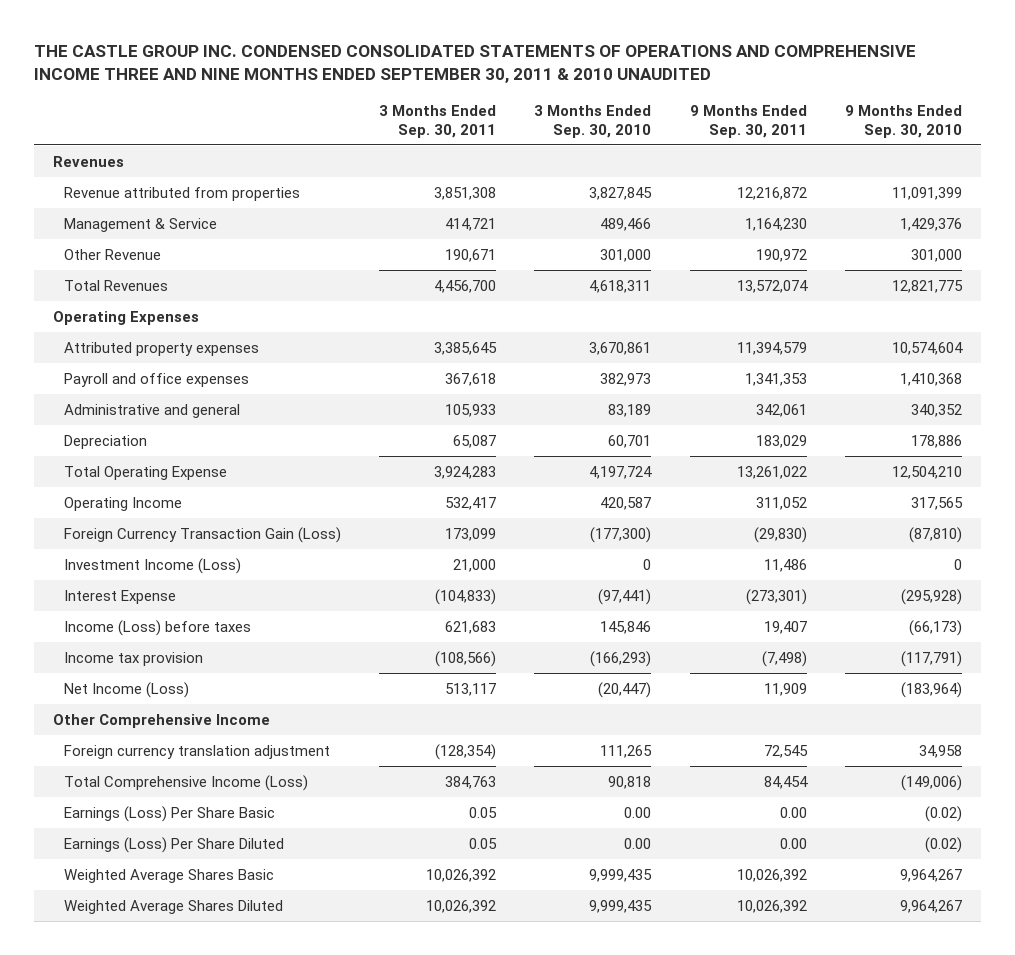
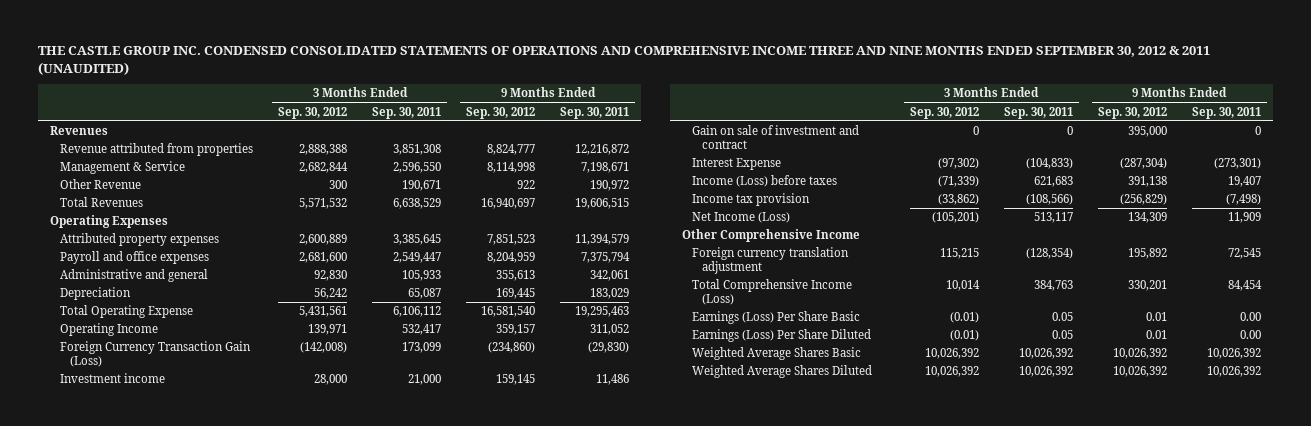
[33,44,916,84] THE CASTLE GROUP INC. CONDENSED CONSOLIDATED STATEMENTS OF OPERATIONS AND COMPREHENSIVE INCOME THREE AND NINE MONTHS ENDED SEPTEMBER 30, 2011 & 2010 UNAUDITED -> [37,46,1210,76] THE CASTLE GROUP INC. CONDENSED CONSOLIDATED STATEMENTS OF OPERATIONS AND COMPREHENSIVE INCOME THREE AND NINE MONTHS ENDED SEPTEMBER 30, 2012 & 2011 (UNAUDITED)
[534,104,652,138] 3 Months Ended Sep. 30, 2010 -> none
[845,104,963,138] 9 Months Ended Sep. 30, 2010 -> none
none -> [278,106,348,119] Sep. 30, 2012
none -> [466,106,536,119] Sep. 30, 2012
[445,217,497,231] 414,721 -> [393,162,442,174] 2,596,550
[744,217,807,231] 1,164,230 -> [580,162,629,174] 7,198,671
[434,279,497,293] 4,456,700 -> [393,198,442,210] 6,638,529
[736,279,808,293] 13,572,074 -> [574,198,629,210] 19,606,515
[445,372,497,386] 367,618 -> [393,252,442,264] 2,549,447
[744,372,807,386] 1,341,353 -> [580,252,630,264] 7,375,794
[434,465,497,479] 3,924,283 -> [393,306,442,318] 6,106,112
[736,465,807,479] 13,261,022 -> [574,306,629,318] 19,295,463
[63,557,241,574] Investment Income (Loss) -> [60,373,166,384] Investment income
none -> [692,125,860,149] Gain on sale of investment and contract

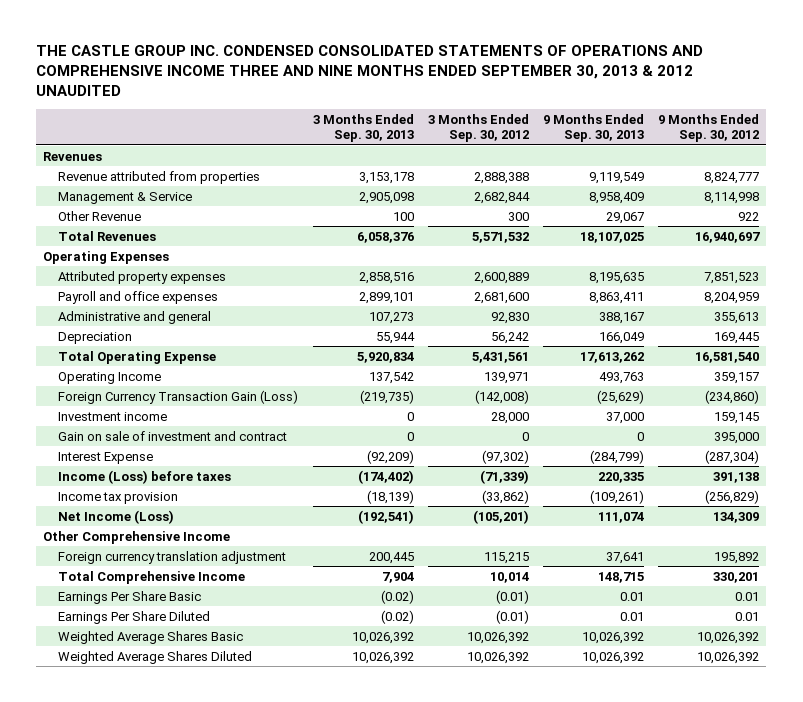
[37,46,1210,76] THE CASTLE GROUP INC. CONDENSED CONSOLIDATED STATEMENTS OF OPERATIONS AND COMPREHENSIVE INCOME THREE AND NINE MONTHS ENDED SEPTEMBER 30, 2012 & 2011 (UNAUDITED) -> [36,45,704,97] THE CASTLE GROUP INC. CONDENSED CONSOLIDATED STATEMENTS OF OPERATIONS AND COMPREHENSIVE INCOME THREE AND NINE MONTHS ENDED SEPTEMBER 30, 2013 & 2012 UNAUDITED
[372,106,442,119] Sep. 30, 2011 -> none
[559,106,629,119] Sep. 30, 2011 -> none
none -> [312,113,414,143] 3 Months Ended Sep. 30, 2013
none -> [543,113,645,143] 9 Months Ended Sep. 30, 2013
[692,279,853,305] Total Comprehensive Income (Loss) -> [58,570,246,584] Total Comprehensive Income
[692,311,861,325] Earnings (Loss) Per Share Basic -> [58,590,202,604] Earnings Per Share Basic
[692,329,872,343] Earnings (Loss) Per Share Diluted -> [58,610,211,624] Earnings Per Share Diluted

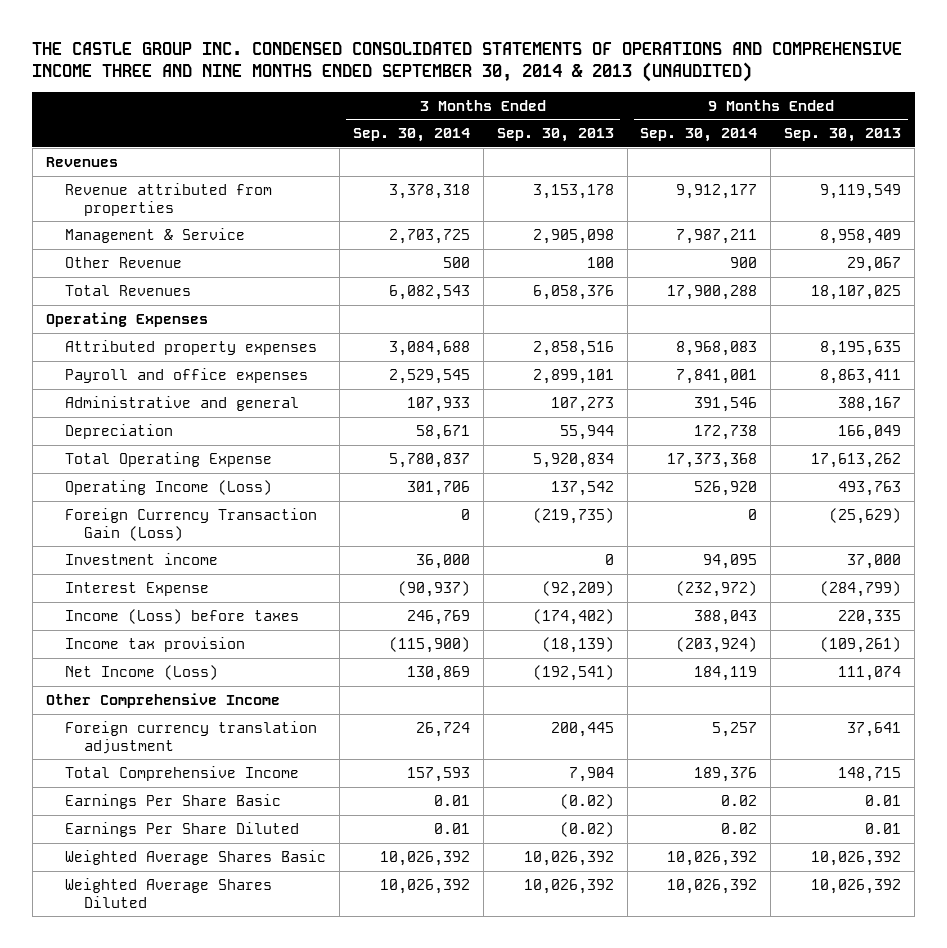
[36,45,704,97] THE CASTLE GROUP INC. CONDENSED CONSOLIDATED STATEMENTS OF OPERATIONS AND COMPREHENSIVE INCOME THREE AND NINE MONTHS ENDED SEPTEMBER 30, 2013 & 2012 UNAUDITED -> [32,41,903,83] THE CASTLE GROUP INC. CONDENSED CONSOLIDATED STATEMENTS OF OPERATIONS AND COMPREHENSIVE INCOME THREE AND NINE MONTHS ENDED SEPTEMBER 30, 2014 & 2013 (UNAUDITED)
[427,113,529,143] 3 Months Ended Sep. 30, 2012 -> none
[658,113,760,143] 9 Months Ended Sep. 30, 2012 -> none
none -> [352,128,470,143] Sep. 30, 2014
none -> [640,128,758,143] Sep. 30, 2014
[58,371,162,384] Operating Income -> [64,479,272,495] Operating Income (Loss)
[58,430,288,441] Gain on sale of investment and contract -> none

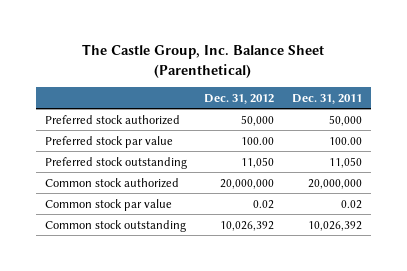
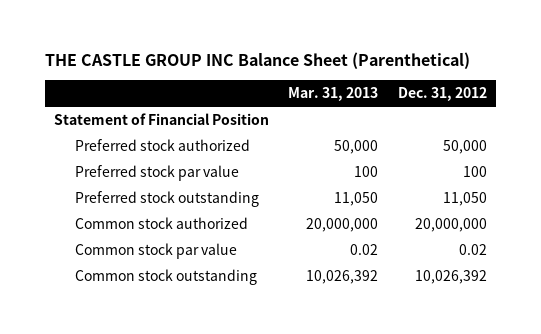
[82,44,325,78] The Castle Group, Inc. Balance Sheet (Parenthetical) -> [44,52,470,70] THE CASTLE GROUP INC Balance Sheet (Parenthetical)
[291,93,362,104] Dec. 31, 2011 -> none
none -> [288,87,379,102] Mar. 31, 2013
none -> [54,113,270,126] Statement of Financial Position
[241,136,275,145] 100.00 -> [462,166,487,178] 100

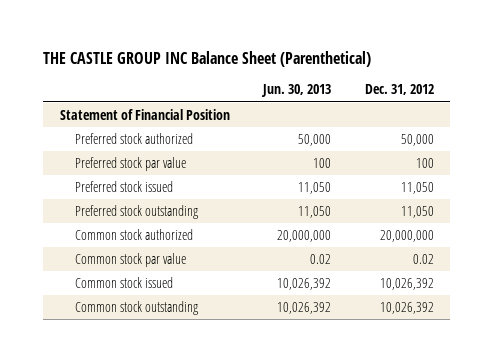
[288,87,379,102] Mar. 31, 2013 -> none
none -> [261,84,332,98] Jun. 30, 2013
none -> [75,181,174,193] Preferred stock issued
none -> [75,277,174,289] Common stock issued

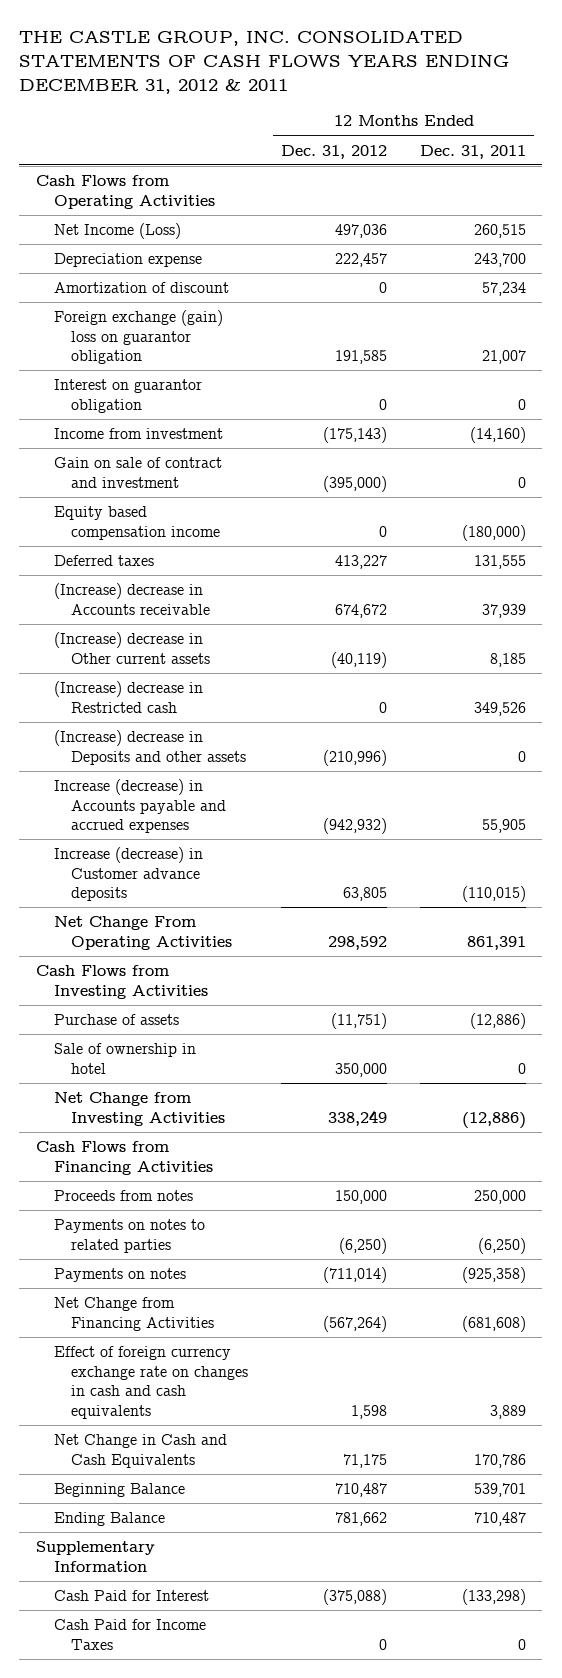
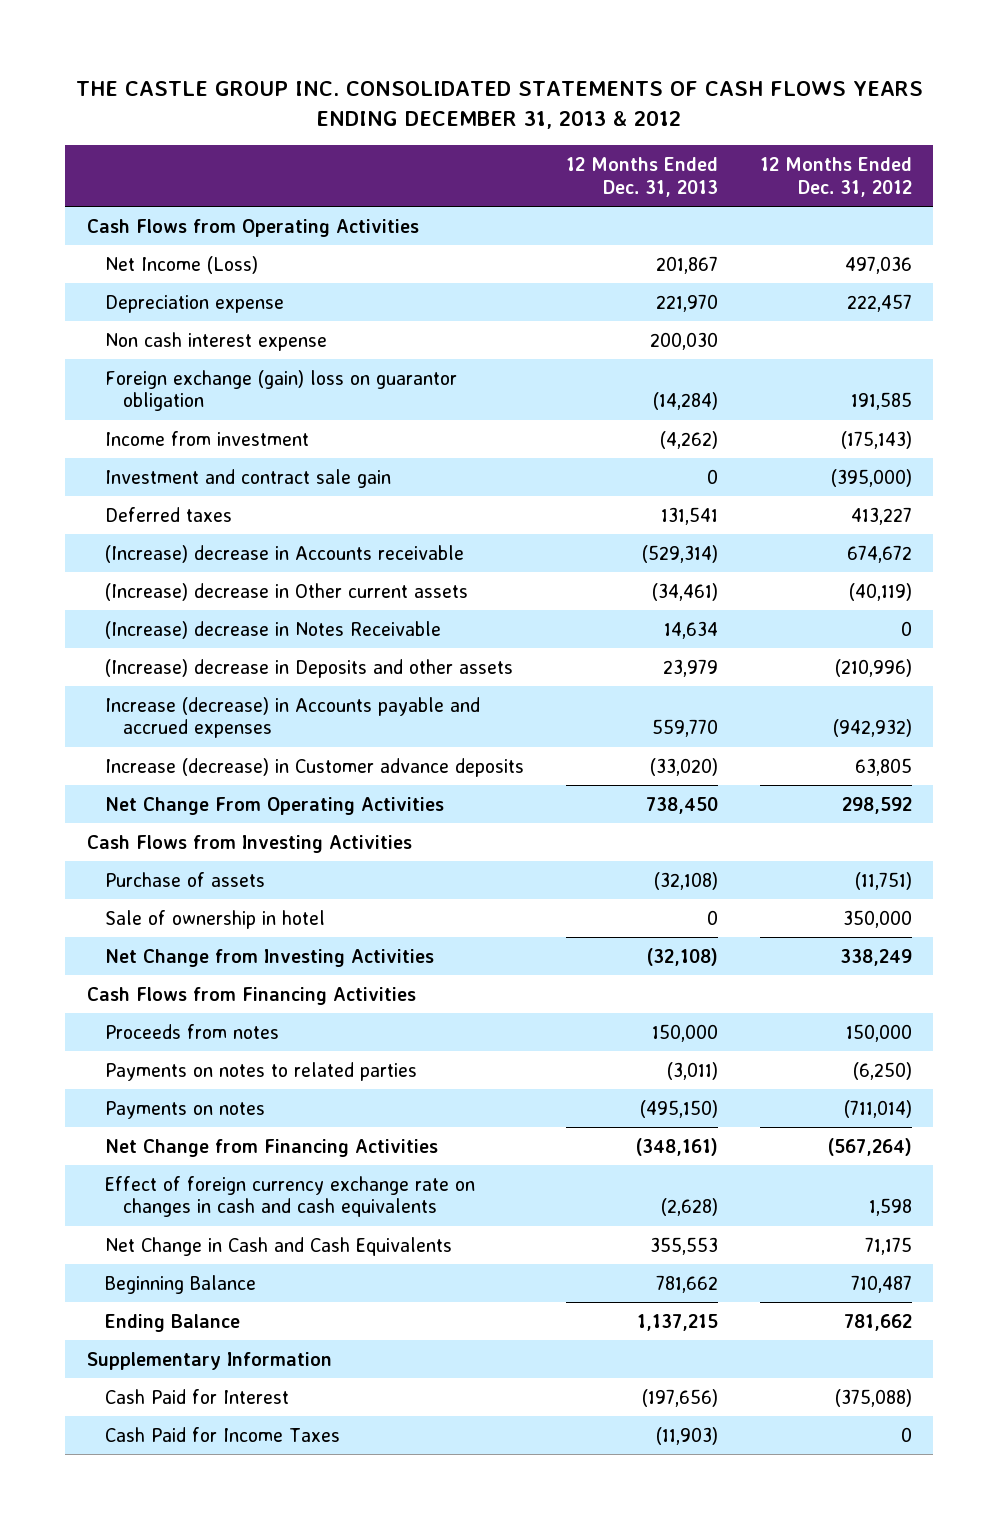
[19,30,510,95] THE CASTLE GROUP, INC. CONSOLIDATED STATEMENTS OF CASH FLOWS YEARS ENDING DECEMBER 31, 2012 & 2011 -> [76,80,924,129] THE CASTLE GROUP INC. CONSOLIDATED STATEMENTS OF CASH FLOWS YEARS ENDING DECEMBER 31, 2013 & 2012
[420,144,527,159] Dec. 31, 2011 -> none
none -> [565,157,718,197] 12 Months Ended Dec. 31, 2013
[53,281,229,293] Amortization of discount -> none
none -> [104,331,327,351] Non cash interest expense
[53,378,202,413] Interest on guarantor obligation -> none
[53,505,221,540] Equity based compensation income -> none
[53,456,222,488] Gain on sale of contract and investment -> [104,468,391,488] Investment and contract sale gain
[53,680,203,713] (Increase) decrease in Restricted cash -> none
none -> [104,620,441,639] (Increase) decrease in Notes Receivable

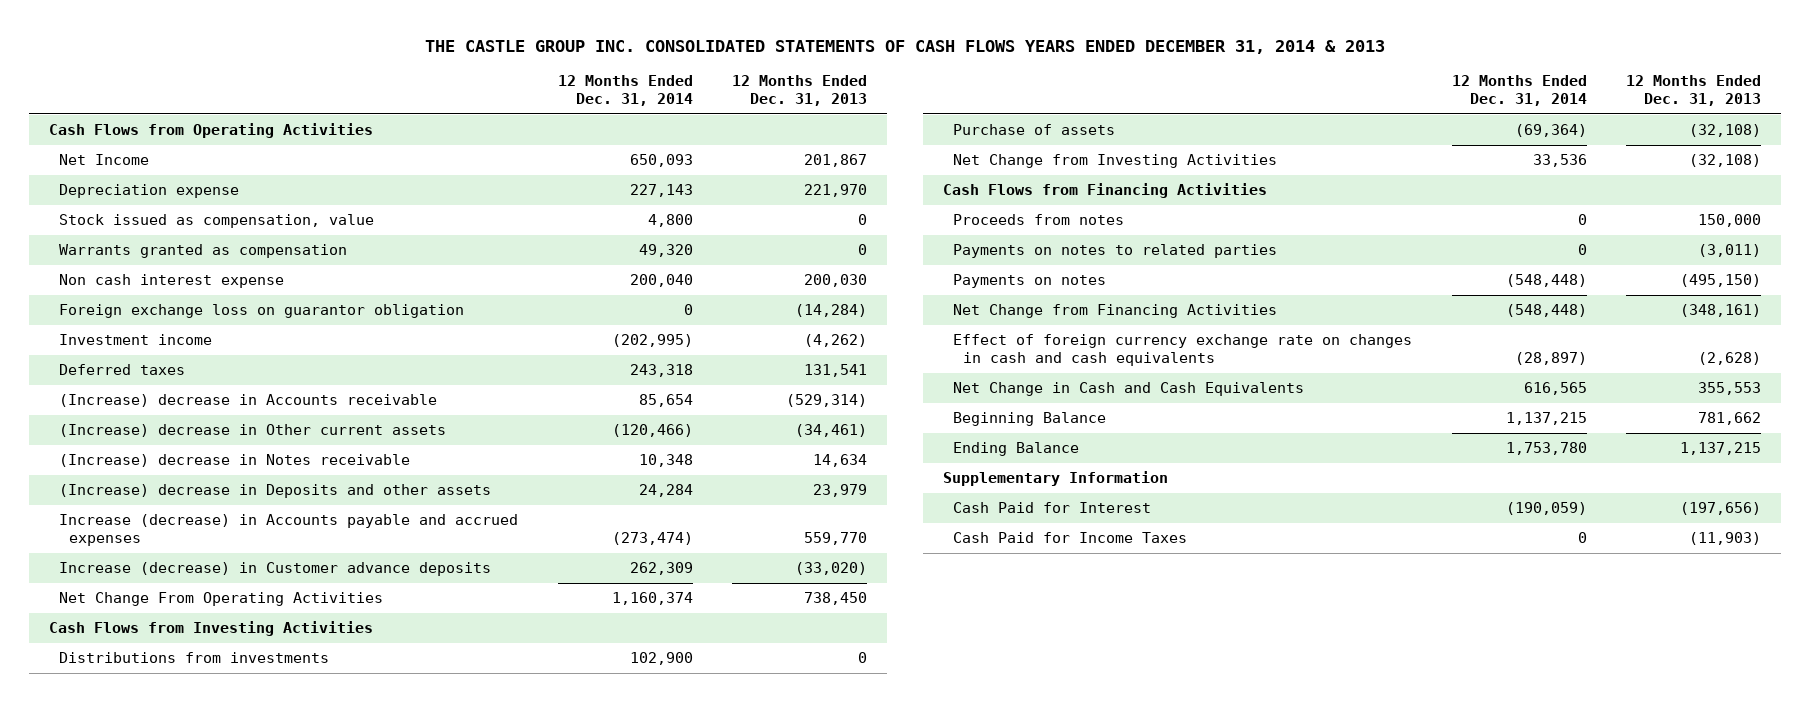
[76,80,924,129] THE CASTLE GROUP INC. CONSOLIDATED STATEMENTS OF CASH FLOWS YEARS ENDING DECEMBER 31, 2013 & 2012 -> [425,39,1386,54] THE CASTLE GROUP INC. CONSOLIDATED STATEMENTS OF CASH FLOWS YEARS ENDED DECEMBER 31, 2014 & 2013
[760,157,913,197] 12 Months Ended Dec. 31, 2012 -> none
none -> [557,75,693,107] 12 Months Ended Dec. 31, 2014
[104,255,258,274] Net Income (Loss) -> [59,154,150,166] Net Income
none -> [59,214,375,229] Stock issued as compensation, value
none -> [59,244,348,259] Warrants granted as compensation
[104,468,391,488] Investment and contract sale gain -> none
[104,369,457,412] Foreign exchange (gain) loss on guarantor obligation -> [59,304,465,319] Foreign exchange loss on guarantor obligation
[104,430,309,446] Income from investment -> [59,334,213,346] Investment income
[104,620,441,639] (Increase) decrease in Notes Receivable -> [59,454,411,468] (Increase) decrease in Notes receivable
none -> [59,652,330,664] Distributions from investments
[104,909,325,929] Sale of ownership in hotel -> none

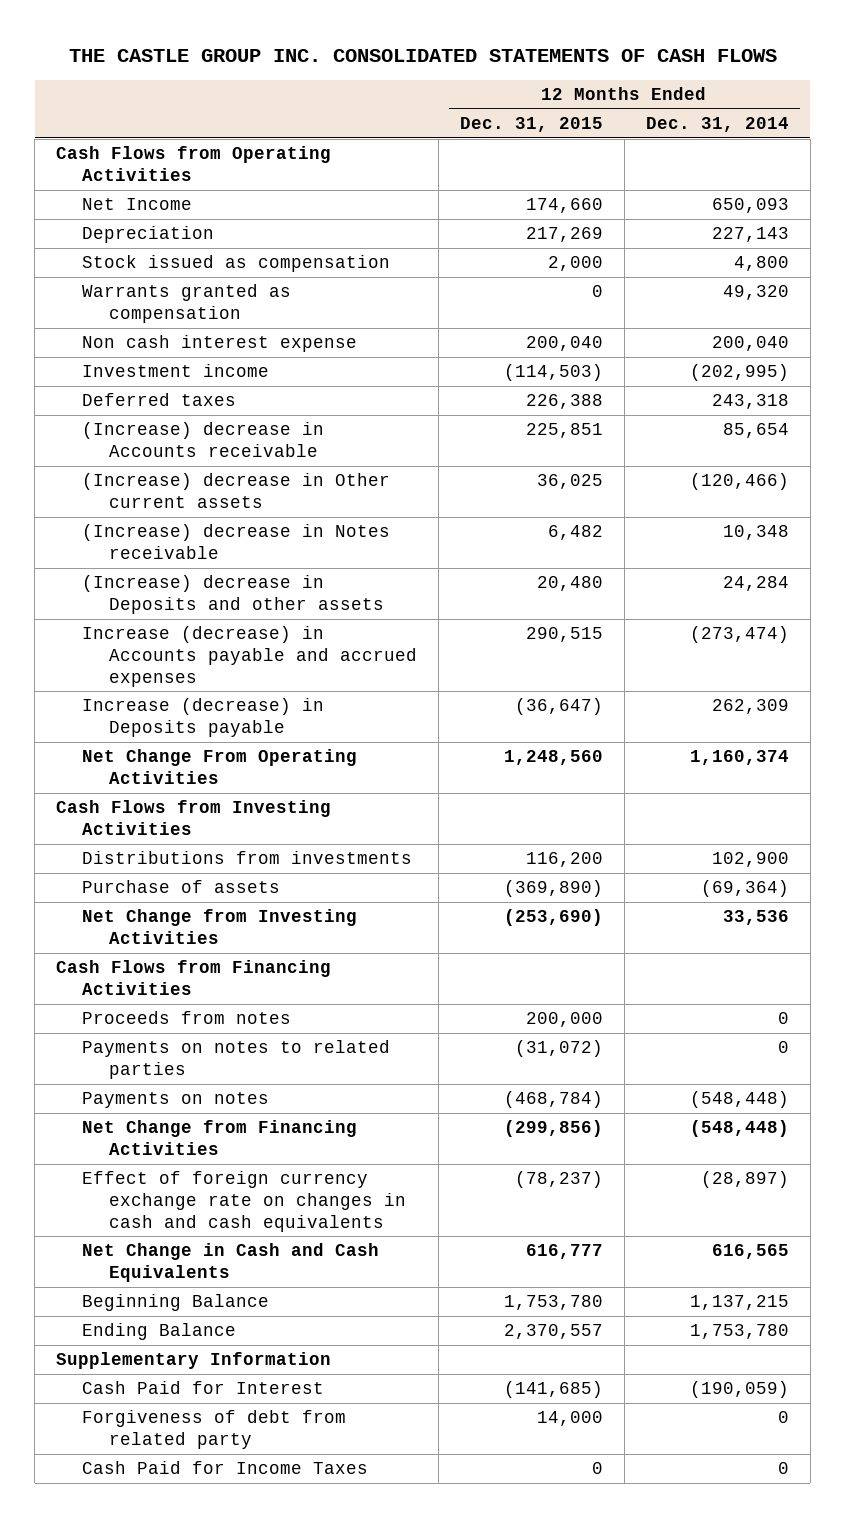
[425,39,1386,54] THE CASTLE GROUP INC. CONSOLIDATED STATEMENTS OF CASH FLOWS YEARS ENDED DECEMBER 31, 2014 & 2013 -> [68,49,777,63] THE CASTLE GROUP INC. CONSOLIDATED STATEMENTS OF CASH FLOWS
[732,75,868,107] 12 Months Ended Dec. 31, 2013 -> none
none -> [459,116,603,132] Dec. 31, 2015
[59,184,240,199] Depreciation expense -> [82,226,215,244] Depreciation
[59,214,375,229] Stock issued as compensation, value -> [82,255,391,273] Stock issued as compensation
[59,304,465,319] Foreign exchange loss on guarantor obligation -> none
[59,562,492,577] Increase (decrease) in Customer advance deposits -> [82,698,325,737] Increase (decrease) in Deposits payable
none -> [82,1410,347,1449] Forgiveness of debt from related party

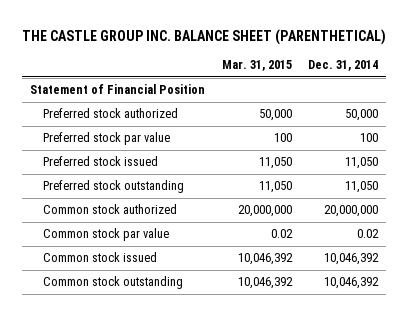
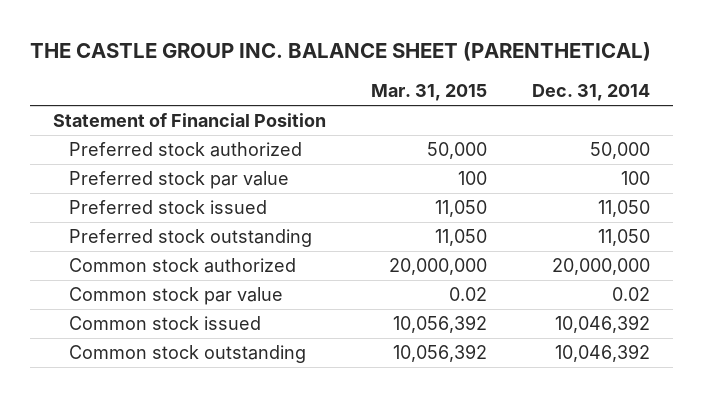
[237,253,293,266] 10,046,392 -> [393,315,488,334] 10,056,392
[237,277,293,290] 10,046,392 -> [393,344,488,363] 10,056,392

